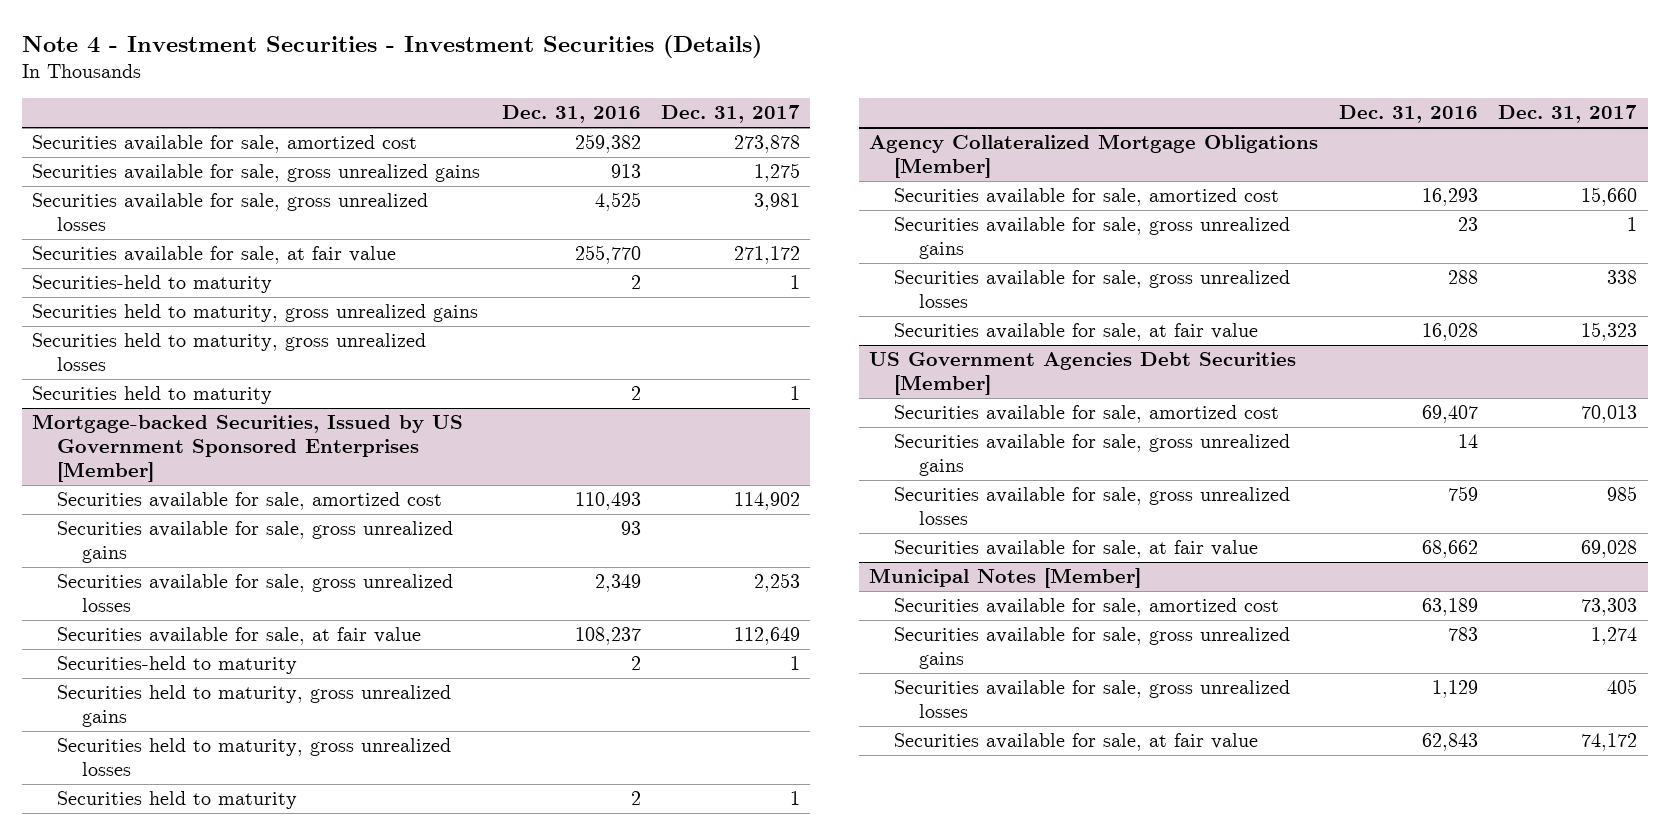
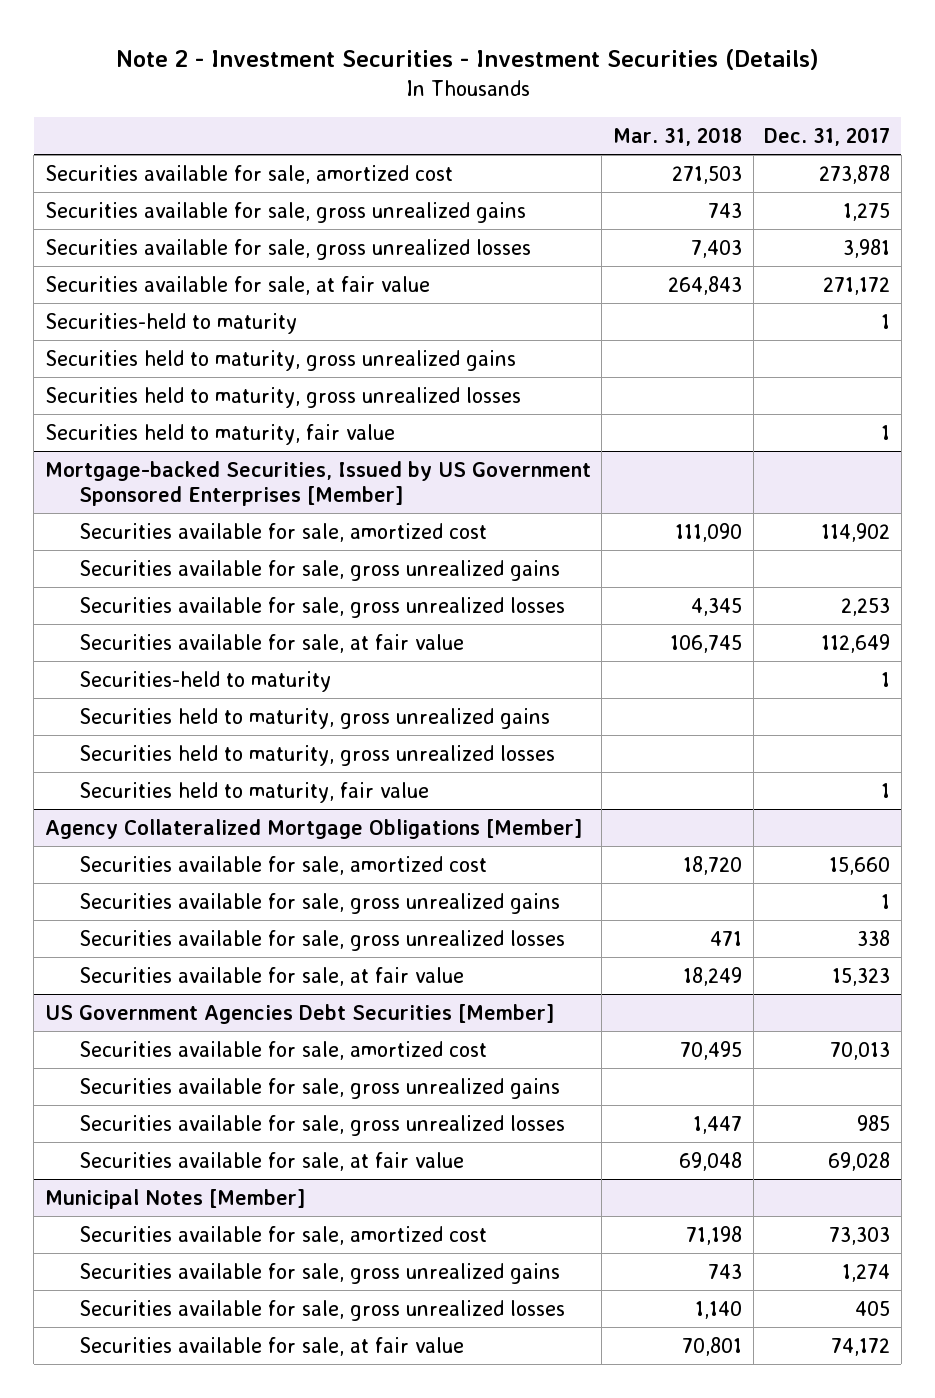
[21,35,762,59] Note 4 - Investment Securities - Investment Securities (Details) -> [115,49,819,71] Note 2 - Investment Securities - Investment Securities (Details)
[501,105,641,124] Dec. 31, 2016 -> none
none -> [612,127,742,147] Mar. 31, 2018
[32,386,273,405] Securities held to maturity -> [44,423,395,445] Securities held to maturity, fair value
[56,791,297,810] Securities held to maturity -> [79,781,430,803] Securities held to maturity, fair value

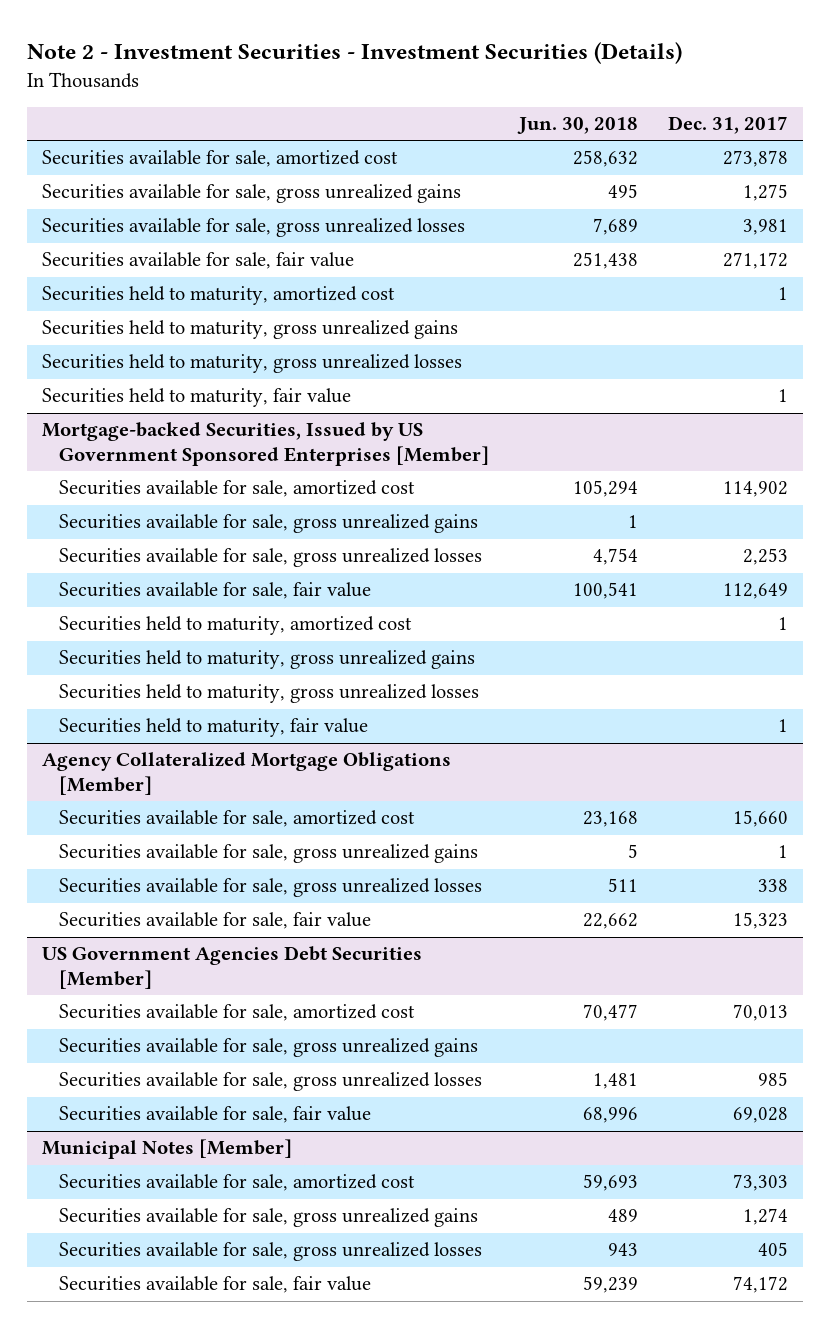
[612,127,742,147] Mar. 31, 2018 -> none
none -> [516,117,638,135] Jun. 30, 2018
[44,275,430,295] Securities available for sale, at fair value -> [42,252,355,270] Securities available for sale, fair value
[44,312,297,334] Securities-held to maturity -> [42,286,396,306] Securities held to maturity, amortized cost
[79,633,465,653] Securities available for sale, at fair value -> [58,582,371,600] Securities available for sale, fair value
[79,670,332,692] Securities-held to maturity -> [58,616,412,636] Securities held to maturity, amortized cost
[79,966,465,986] Securities available for sale, at fair value -> [58,912,371,930] Securities available for sale, fair value
[79,1151,465,1171] Securities available for sale, at fair value -> [58,1106,371,1124] Securities available for sale, fair value
[79,1336,465,1356] Securities available for sale, at fair value -> [58,1276,371,1294] Securities available for sale, fair value

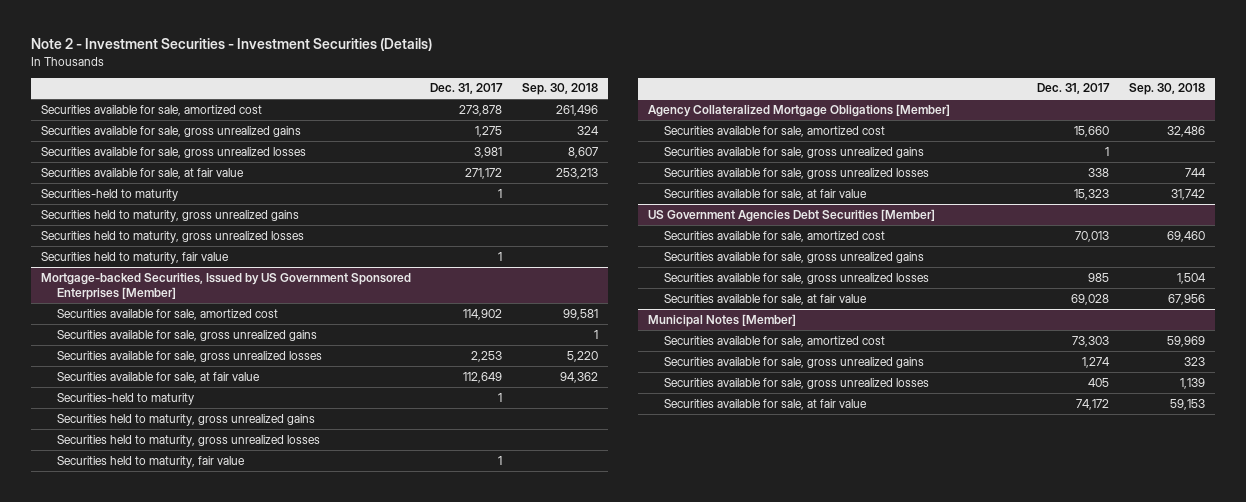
[516,117,638,135] Jun. 30, 2018 -> none
none -> [521,83,598,96] Sep. 30, 2018
[42,252,355,270] Securities available for sale, fair value -> [40,167,244,179] Securities available for sale, at fair value
[42,286,396,306] Securities held to maturity, amortized cost -> [40,188,178,201] Securities-held to maturity
[58,582,371,600] Securities available for sale, fair value -> [57,371,261,383] Securities available for sale, at fair value
[58,616,412,636] Securities held to maturity, amortized cost -> [57,392,195,405] Securities-held to maturity
[58,912,371,930] Securities available for sale, fair value -> [664,188,868,200] Securities available for sale, at fair value
[58,1106,371,1124] Securities available for sale, fair value -> [664,293,868,305] Securities available for sale, at fair value
[58,1276,371,1294] Securities available for sale, fair value -> [664,398,868,410] Securities available for sale, at fair value

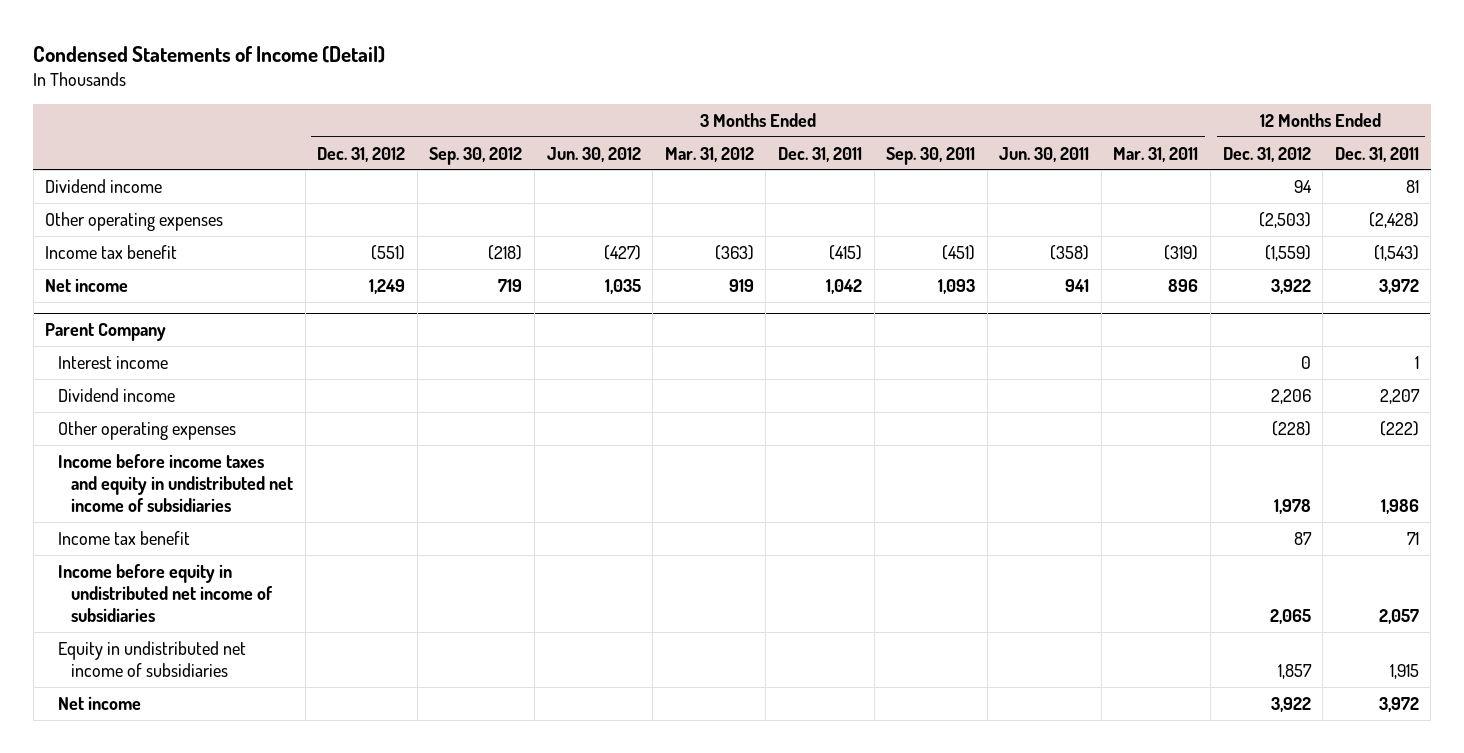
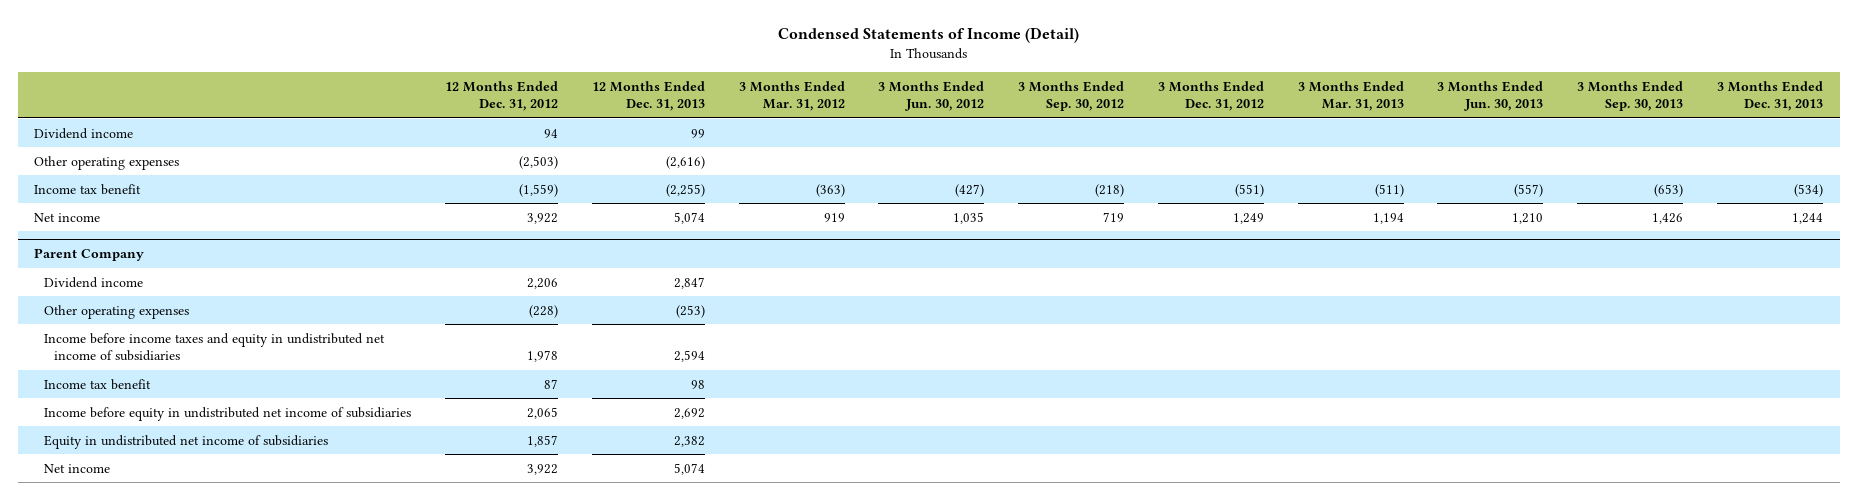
[777,146,862,162] Dec. 31, 2011 -> none
[886,146,976,165] Sep. 30, 2011 -> none
[999,146,1090,162] Jun. 30, 2011 -> none
[1113,146,1199,162] Mar. 31, 2011 -> none
[1334,146,1419,162] Dec. 31, 2011 -> none
none -> [591,80,705,112] 12 Months Ended Dec. 31, 2013
none -> [1297,80,1404,112] 3 Months Ended Mar. 31, 2013
none -> [1437,80,1544,112] 3 Months Ended Jun. 30, 2013
none -> [1577,80,1684,112] 3 Months Ended Sep. 30, 2013
none -> [1716,80,1823,112] 3 Months Ended Dec. 31, 2013
[58,355,169,369] Interest income -> none

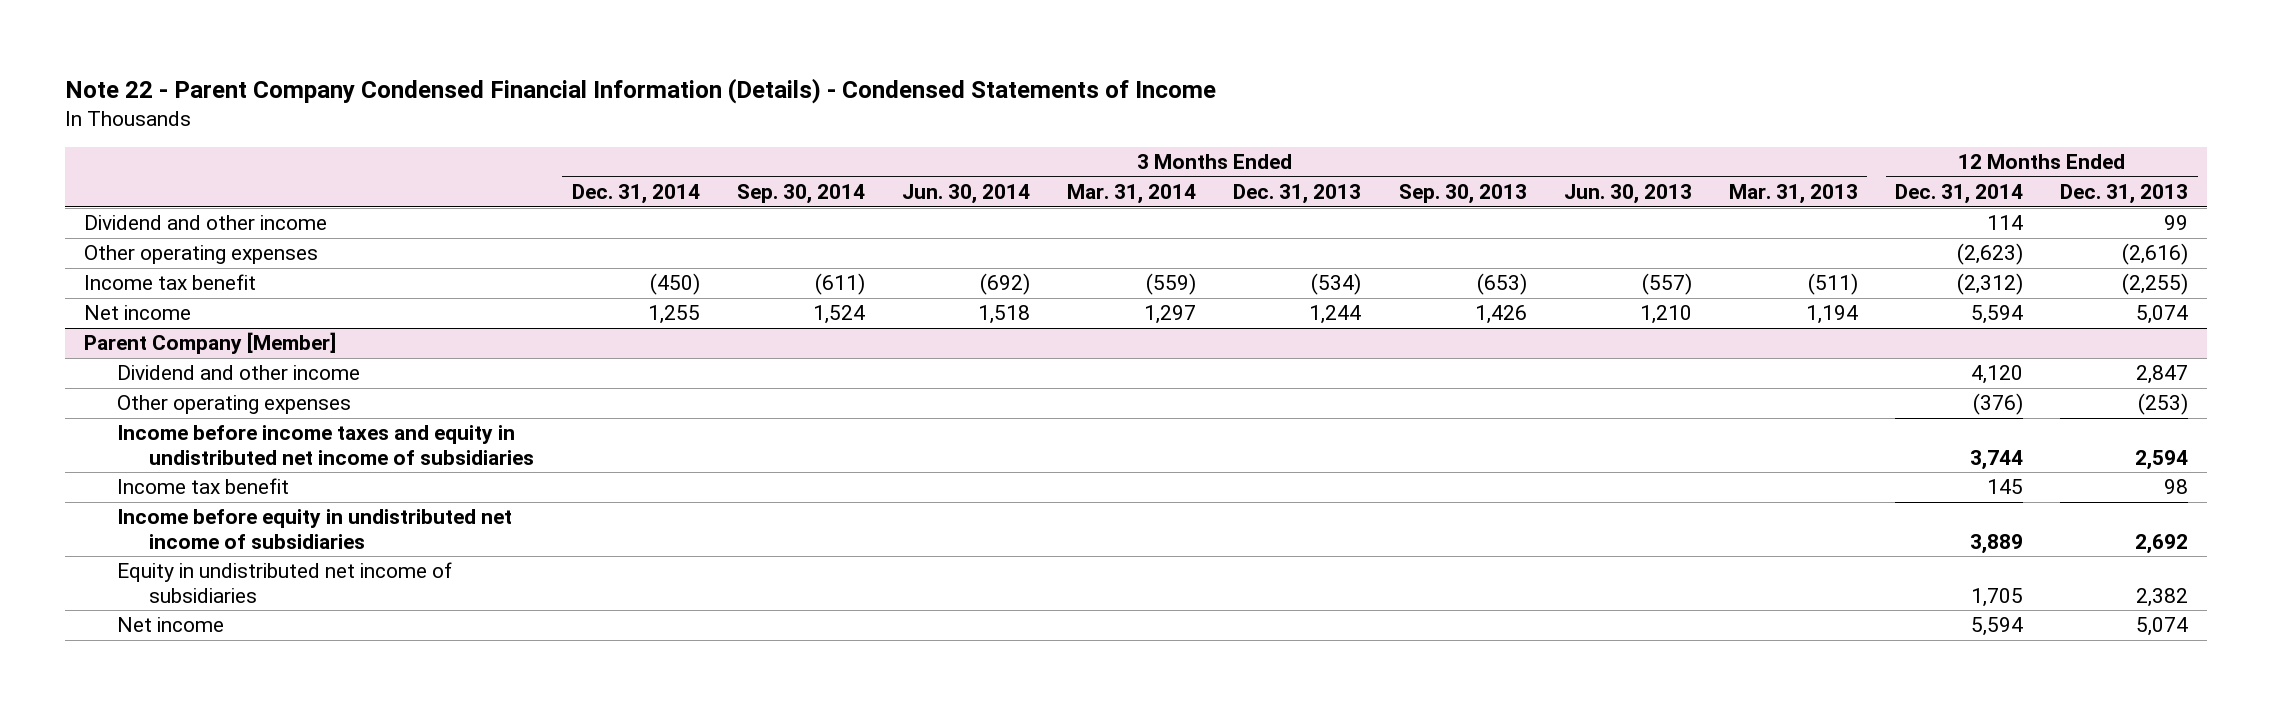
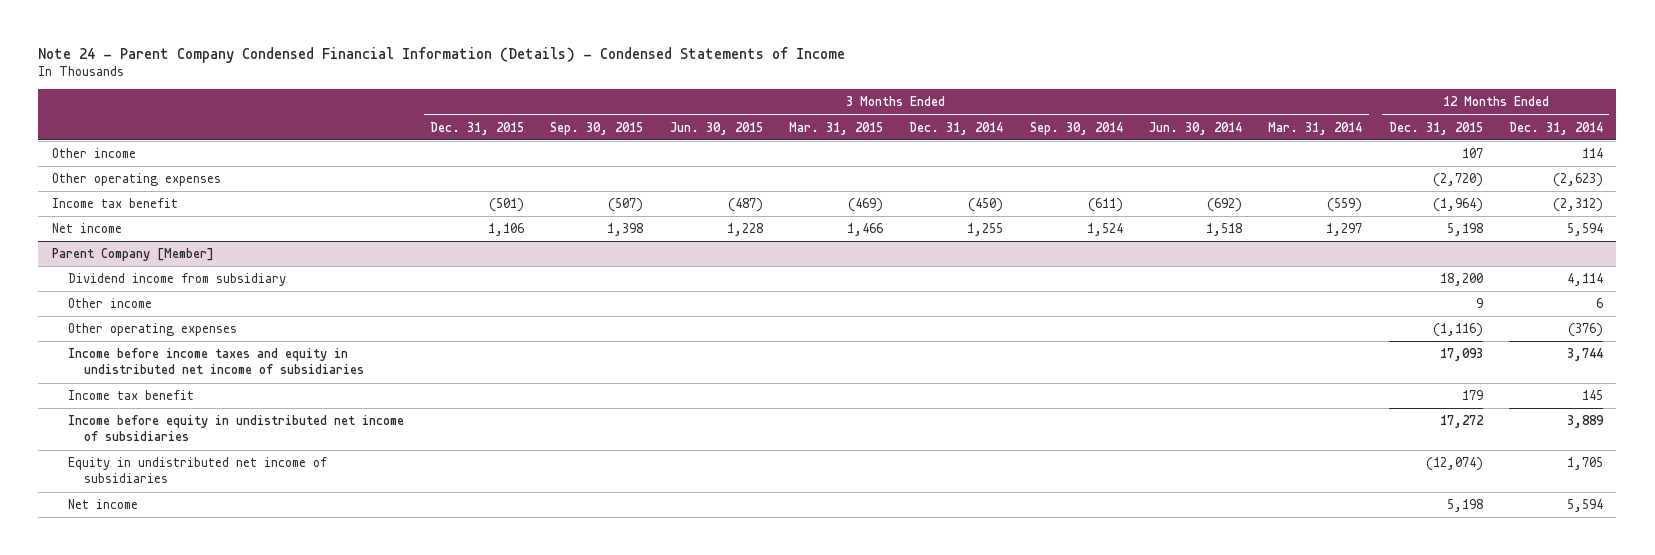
[65,77,1217,104] Note 22 - Parent Company Condensed Financial Information (Details) - Condensed Statements of Income -> [38,46,846,63] Note 24 - Parent Company Condensed Financial Information (Details) - Condensed Statements of Income
[1233,184,1362,205] Dec. 31, 2013 -> none
[1398,184,1527,205] Sep. 30, 2013 -> none
[1563,184,1692,205] Jun. 30, 2013 -> none
[1729,184,1859,205] Mar. 31, 2013 -> none
[2060,184,2189,205] Dec. 31, 2013 -> none
none -> [430,121,525,135] Dec. 31, 2015
none -> [550,121,644,135] Sep. 30, 2015
none -> [669,121,763,135] Jun. 30, 2015
none -> [789,121,884,135] Mar. 31, 2015
none -> [1388,121,1483,135] Dec. 31, 2015
[83,215,327,231] Dividend and other income -> [51,148,136,159] Other income
none -> [67,273,286,287] Dividend income from subsidiary
[116,365,360,381] Dividend and other income -> [67,298,152,309] Other income
[1971,365,2024,385] 4,120 -> [1595,298,1603,309] 6

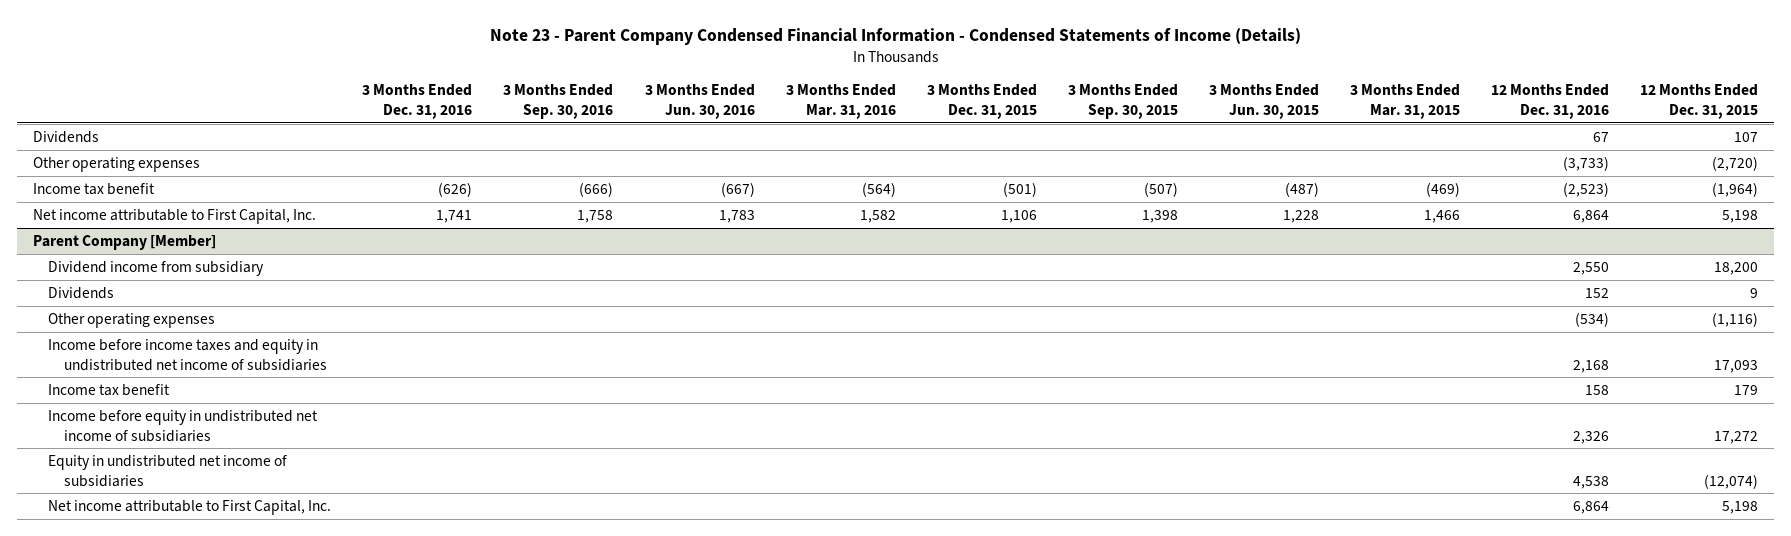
[38,46,846,63] Note 24 - Parent Company Condensed Financial Information (Details) - Condensed Statements of Income -> [489,28,1301,46] Note 23 - Parent Company Condensed Financial Information - Condensed Statements of Income (Details)
[909,121,1004,135] Dec. 31, 2014 -> none
[1029,121,1123,135] Sep. 30, 2014 -> none
[1148,121,1242,135] Jun. 30, 2014 -> none
[1268,121,1363,135] Mar. 31, 2014 -> none
[1508,121,1603,135] Dec. 31, 2014 -> none
none -> [362,84,473,119] 3 Months Ended Dec. 31, 2016
none -> [503,84,614,119] 3 Months Ended Sep. 30, 2016
none -> [644,84,755,119] 3 Months Ended Jun. 30, 2016
none -> [785,84,896,119] 3 Months Ended Mar. 31, 2016
none -> [1491,84,1610,119] 12 Months Ended Dec. 31, 2016
[51,148,136,159] Other income -> [32,131,99,144] Dividends
[51,223,122,234] Net income -> [32,209,316,225] Net income attributable to First Capital, Inc.
[67,298,152,309] Other income -> [48,287,115,300] Dividends
[67,499,138,510] Net income -> [48,500,332,516] Net income attributable to First Capital, Inc.

